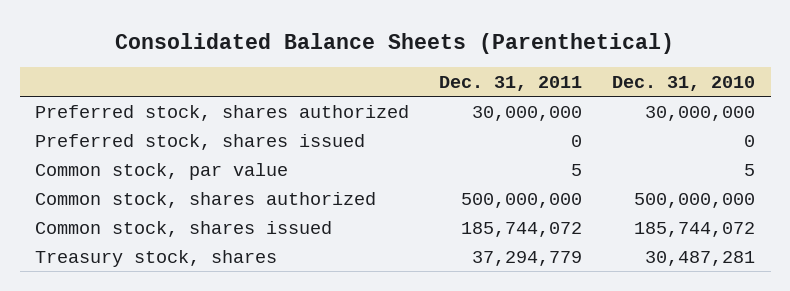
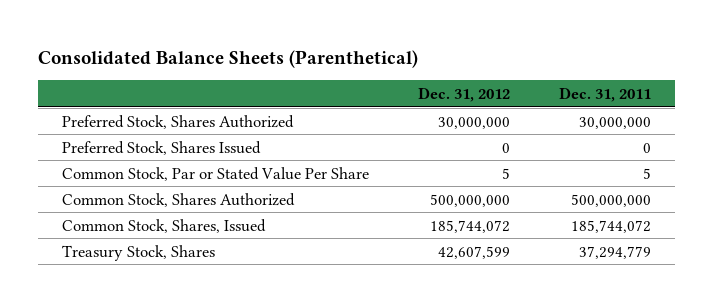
[612,75,756,91] Dec. 31, 2010 -> none
none -> [418,87,511,103] Dec. 31, 2012
[34,104,409,121] Preferred stock, shares authorized -> [62,114,295,129] Preferred Stock, Shares Authorized
[34,133,365,150] Preferred stock, shares issued -> [62,140,262,155] Preferred Stock, Shares Issued
[34,162,288,180] Common stock, par value -> [62,166,370,181] Common Stock, Par or Stated Value Per Share
[34,191,376,208] Common stock, shares authorized -> [62,192,296,207] Common Stock, Shares Authorized
[34,220,332,237] Common stock, shares issued -> [62,218,267,233] Common Stock, Shares, Issued
[34,249,277,267] Treasury stock, shares -> [62,244,216,261] Treasury Stock, Shares

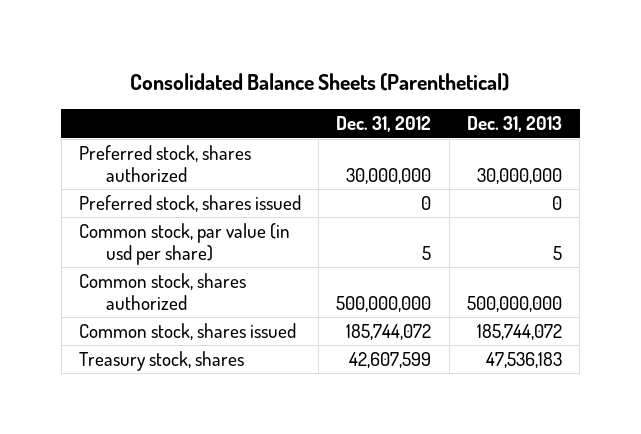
[559,87,652,103] Dec. 31, 2011 -> none
none -> [467,116,563,133] Dec. 31, 2013
[62,114,295,129] Preferred Stock, Shares Authorized -> [78,145,251,182] Preferred stock, shares authorized
[62,140,262,155] Preferred Stock, Shares Issued -> [78,195,301,213] Preferred stock, shares issued
[62,166,370,181] Common Stock, Par or Stated Value Per Share -> [78,223,290,265] Common stock, par value (in usd per share)
[62,192,296,207] Common Stock, Shares Authorized -> [78,273,246,310] Common stock, shares authorized
[62,218,267,233] Common Stock, Shares, Issued -> [78,323,296,341] Common stock, shares issued
[62,244,216,261] Treasury Stock, Shares -> [78,351,244,372] Treasury stock, shares

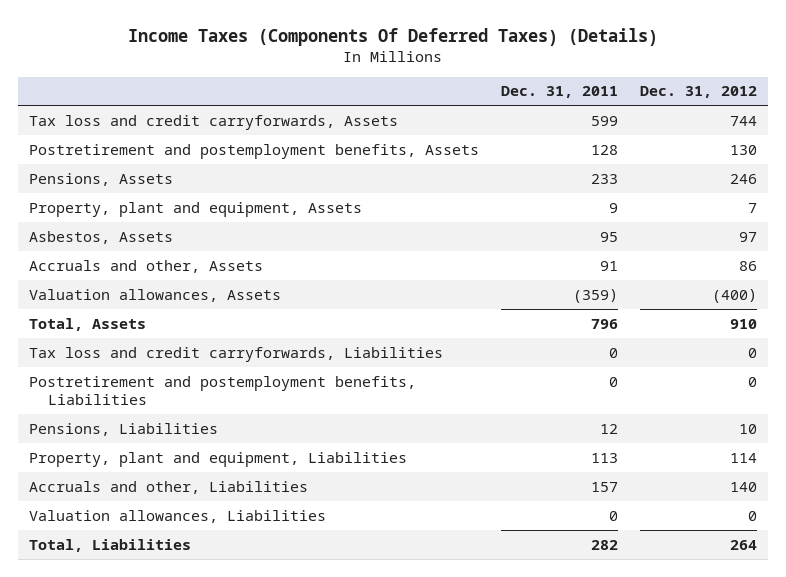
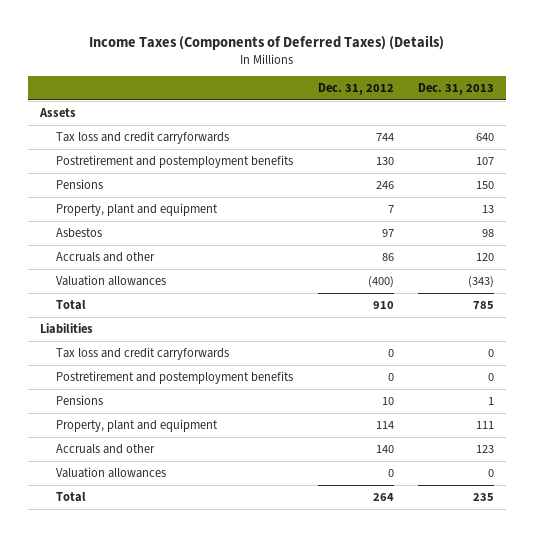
[128,27,659,46] Income Taxes (Components Of Deferred Taxes) (Details) -> [88,34,444,50] Income Taxes (Components of Deferred Taxes) (Details)
[501,86,619,99] Dec. 31, 2011 -> none
none -> [417,83,494,96] Dec. 31, 2013
none -> [38,107,76,117] Assets
[29,114,399,130] Tax loss and credit carryforwards, Assets -> [56,130,230,144] Tax loss and credit carryforwards
[29,143,480,159] Postretirement and postemployment benefits, Assets -> [56,154,294,168] Postretirement and postemployment benefits
[29,172,174,186] Pensions, Assets -> [56,178,104,189] Pensions
[29,201,363,217] Property, plant and equipment, Assets -> [56,202,219,216] Property, plant and equipment
[29,230,174,244] Asbestos, Assets -> [56,227,103,238] Asbestos
[29,259,264,273] Accruals and other, Assets -> [56,251,156,262] Accruals and other
[29,288,282,302] Valuation allowances, Assets -> [56,274,167,286] Valuation allowances
[29,317,147,331] Total, Assets -> [56,299,87,310] Total
none -> [39,322,93,334] Liabilities
[29,346,444,362] Tax loss and credit carryforwards, Liabilities -> [56,346,230,360] Tax loss and credit carryforwards
[29,375,417,405] Postretirement and postemployment benefits, Liabilities -> [56,370,294,384] Postretirement and postemployment benefits
[29,422,219,436] Pensions, Liabilities -> [56,394,104,405] Pensions
[29,451,408,467] Property, plant and equipment, Liabilities -> [56,418,219,432] Property, plant and equipment
[29,480,309,494] Accruals and other, Liabilities -> [56,443,156,454] Accruals and other
[29,509,327,523] Valuation allowances, Liabilities -> [56,466,167,478] Valuation allowances
[29,538,192,552] Total, Liabilities -> [56,491,87,502] Total

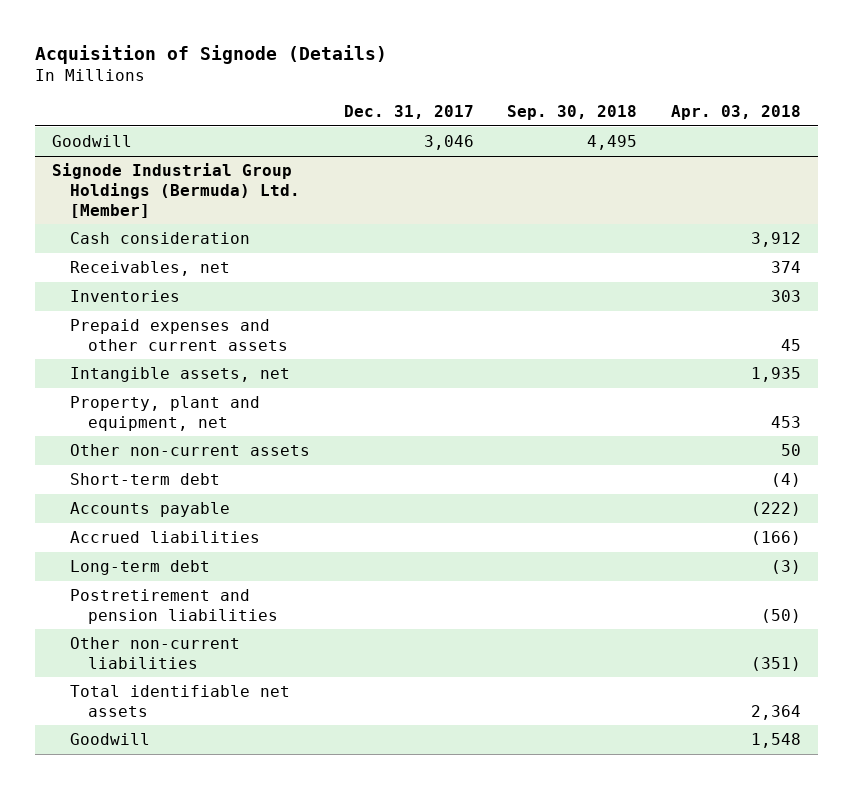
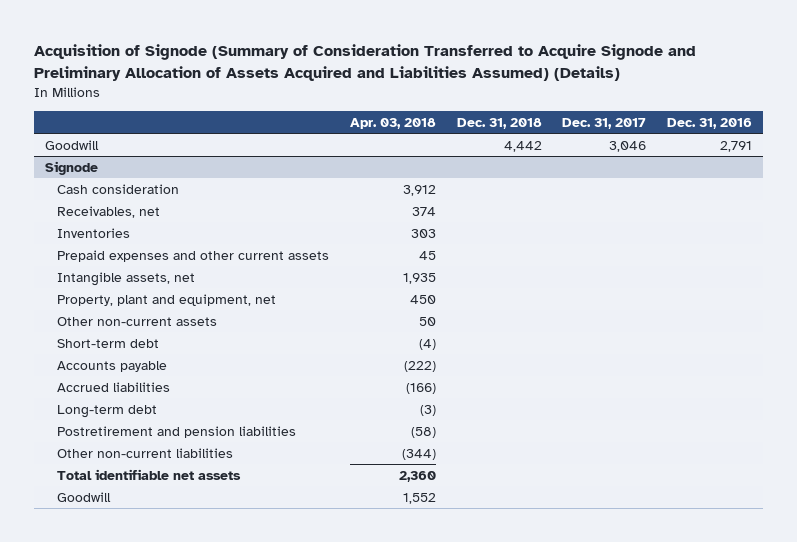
[35,44,388,64] Acquisition of Signode (Details) -> [34,43,697,81] Acquisition of Signode (Summary of Consideration Transferred to Acquire Signode and Preliminary Allocation of Assets Acquired and Liabilities Assumed) (Details)
[507,105,638,121] Sep. 30, 2018 -> none
none -> [456,117,542,129] Dec. 31, 2018
none -> [667,117,753,129] Dec. 31, 2016
[52,163,300,218] Signode Industrial Group Holdings (Bermuda) Ltd. [Member] -> [44,160,98,175] Signode
[770,415,801,428] 453 -> [409,294,436,304] 450
[760,608,801,623] (50) -> [410,426,436,438] (58)
[750,656,801,671] (351) -> [401,448,436,460] (344)
[750,704,801,720] 2,364 -> [398,470,436,482] 2,360
[750,733,801,749] 1,548 -> [402,492,436,504] 1,552

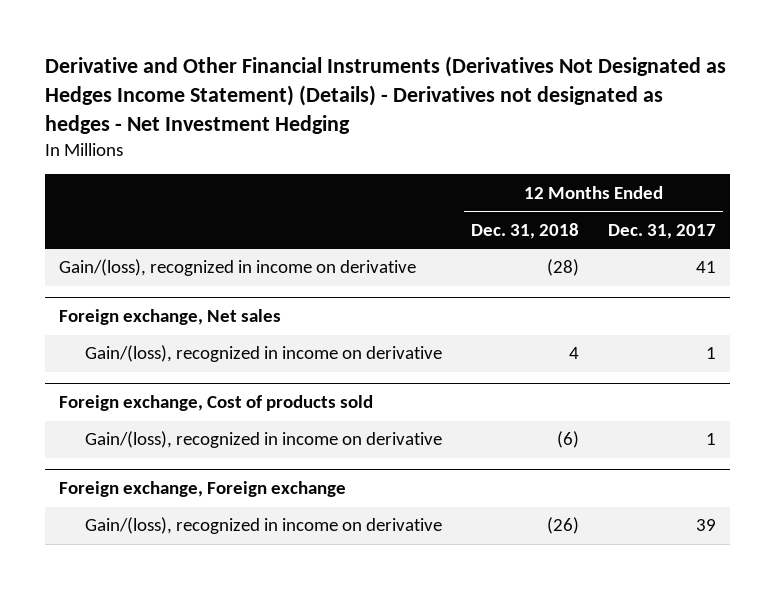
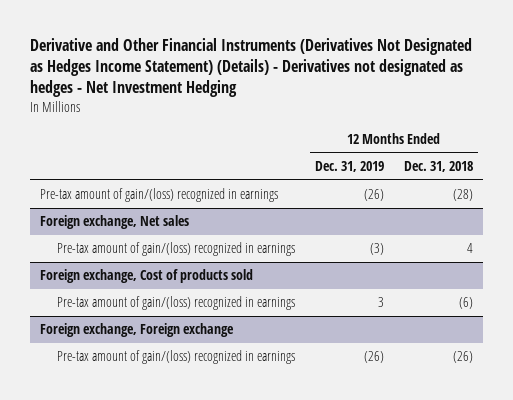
[608,223,717,239] Dec. 31, 2017 -> none
none -> [314,160,384,172] Dec. 31, 2019
[59,259,417,277] Gain/(loss), recognized in income on derivative -> [40,188,279,203] Pre-tax amount of gain/(loss) recognized in earnings
[85,345,443,363] Gain/(loss), recognized in income on derivative -> [57,242,296,257] Pre-tax amount of gain/(loss) recognized in earnings
[85,431,443,449] Gain/(loss), recognized in income on derivative -> [57,296,296,311] Pre-tax amount of gain/(loss) recognized in earnings
[85,517,443,535] Gain/(loss), recognized in income on derivative -> [57,350,296,365] Pre-tax amount of gain/(loss) recognized in earnings

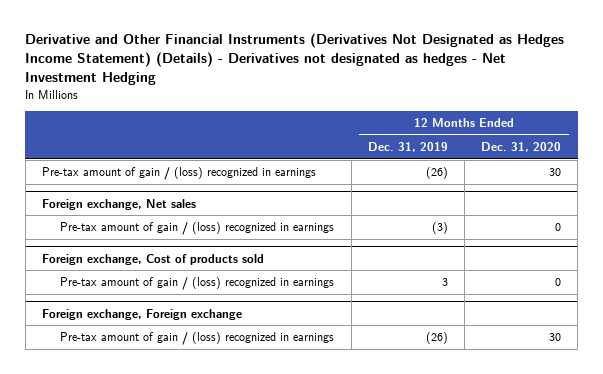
[403,160,473,172] Dec. 31, 2018 -> none
none -> [481,142,562,153] Dec. 31, 2020
[40,188,279,203] Pre-tax amount of gain/(loss) recognized in earnings -> [41,167,316,181] Pre-tax amount of gain / (loss) recognized in earnings
[57,242,296,257] Pre-tax amount of gain/(loss) recognized in earnings -> [60,222,335,236] Pre-tax amount of gain / (loss) recognized in earnings
[57,296,296,311] Pre-tax amount of gain/(loss) recognized in earnings -> [60,277,335,291] Pre-tax amount of gain / (loss) recognized in earnings
[57,350,296,365] Pre-tax amount of gain/(loss) recognized in earnings -> [60,332,335,346] Pre-tax amount of gain / (loss) recognized in earnings

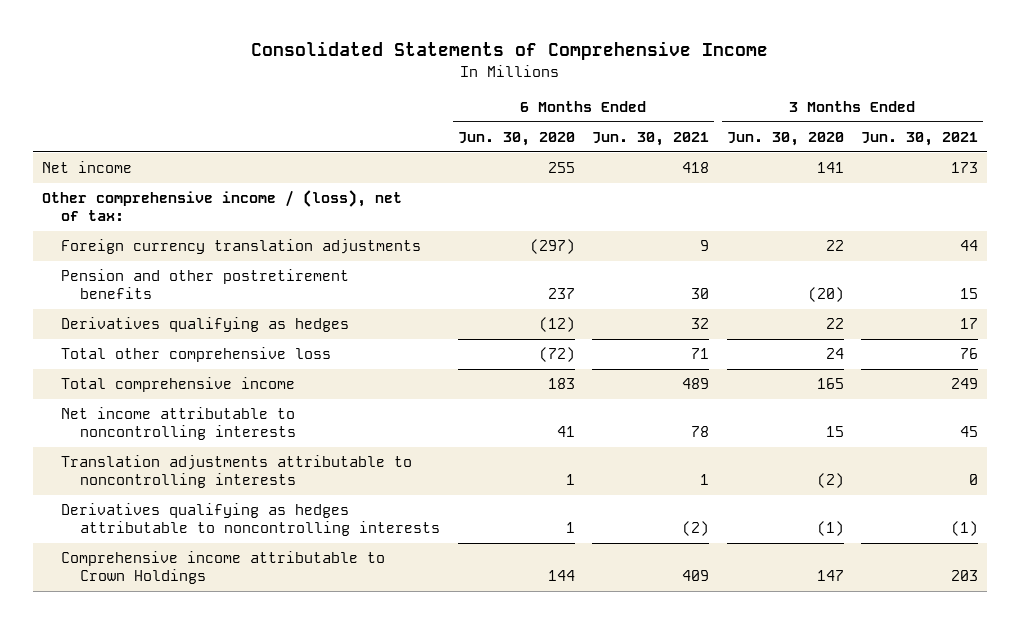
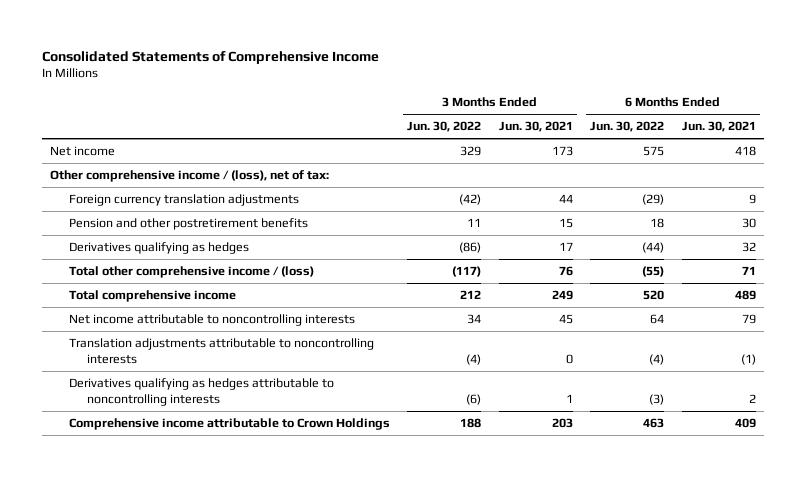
[457,132,575,147] Jun. 30, 2020 -> none
[726,132,844,147] Jun. 30, 2020 -> none
none -> [407,121,482,133] Jun. 30, 2022
none -> [590,121,665,133] Jun. 30, 2022
[60,347,331,363] Total other comprehensive loss -> [68,266,314,279] Total other comprehensive income / (loss)
[691,426,710,438] 78 -> [741,314,756,325] 79
[700,474,710,486] 1 -> [740,354,756,366] (1)
[682,521,710,537] (2) -> [748,394,756,404] 2
[951,521,979,537] (1) -> [565,394,573,404] 1

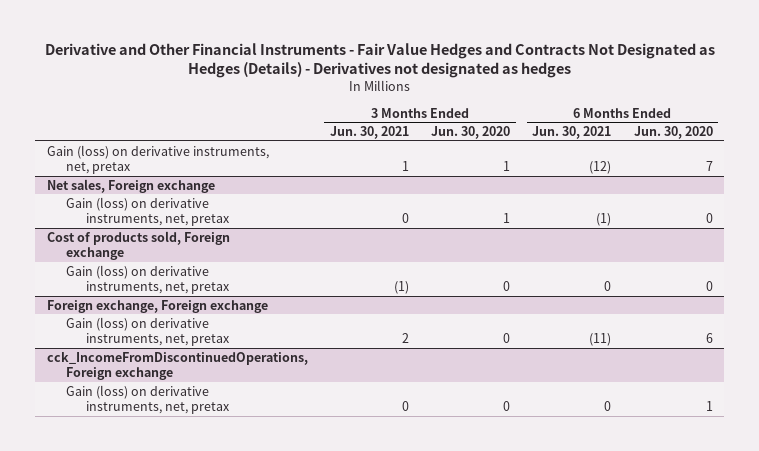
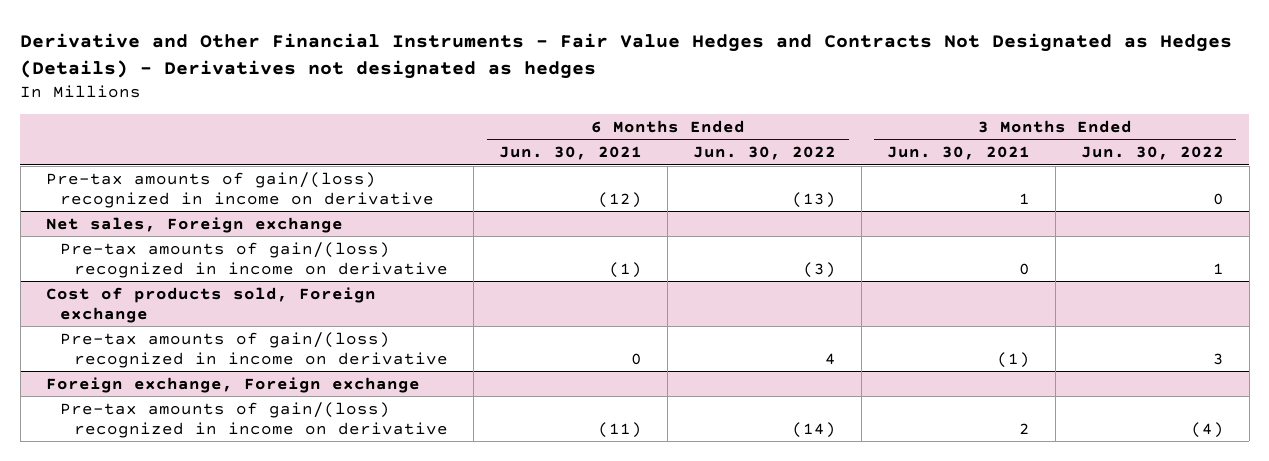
[431,125,511,139] Jun. 30, 2020 -> none
[633,125,713,139] Jun. 30, 2020 -> none
none -> [693,146,837,161] Jun. 30, 2022
none -> [1080,146,1224,161] Jun. 30, 2022
[46,144,269,175] Gain (loss) on derivative instruments, net, pretax -> [45,171,435,208] Pre-tax amounts of gain/(loss) recognized in income on derivative
[66,196,231,227] Gain (loss) on derivative instruments, net, pretax -> [60,241,449,278] Pre-tax amounts of gain/(loss) recognized in income on derivative
[66,264,231,295] Gain (loss) on derivative instruments, net, pretax -> [60,331,449,368] Pre-tax amounts of gain/(loss) recognized in income on derivative
[46,351,308,381] cck_IncomeFromDiscontinuedOperations, Foreign exchange -> none
[66,384,231,415] Gain (loss) on derivative instruments, net, pretax -> none
[66,316,231,347] Gain (loss) on derivative instruments, net, pretax -> [60,401,449,438] Pre-tax amounts of gain/(loss) recognized in income on derivative

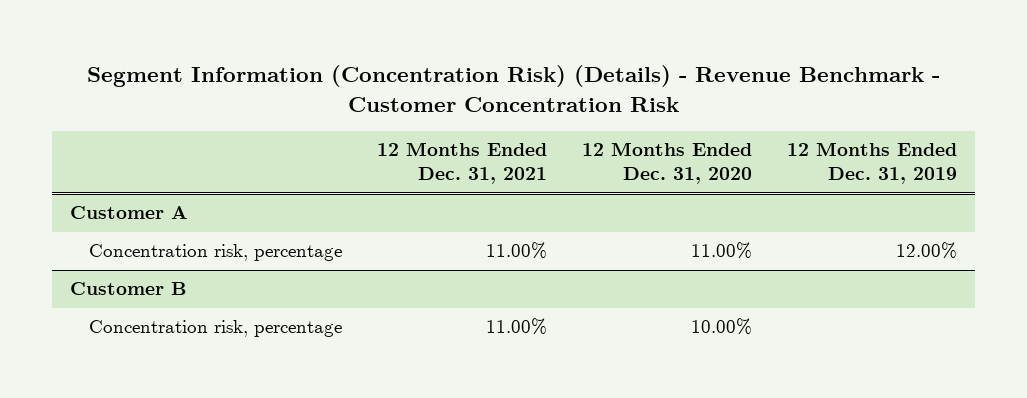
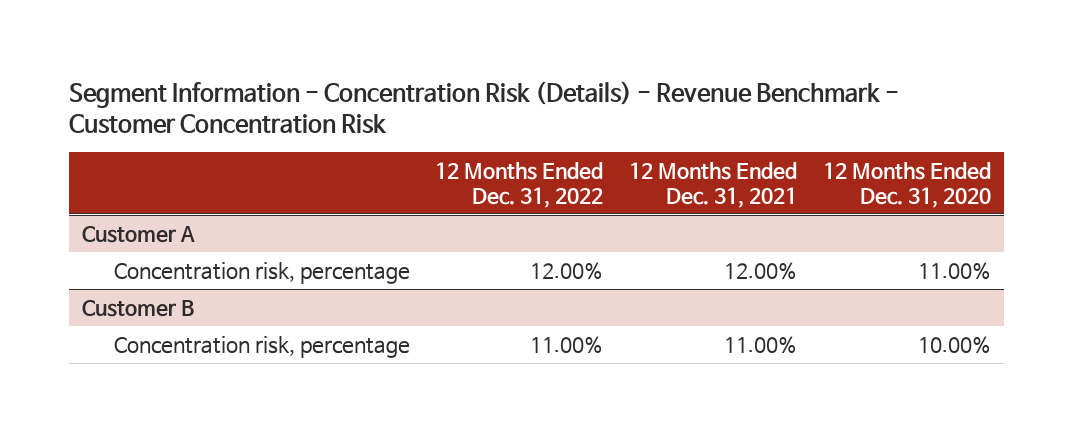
[86,65,940,112] Segment Information (Concentration Risk) (Details) - Revenue Benchmark - Customer Concentration Risk -> [69,80,900,135] Segment Information - Concentration Risk (Details) - Revenue Benchmark - Customer Concentration Risk
[787,142,958,185] 12 Months Ended Dec. 31, 2019 -> none
none -> [435,162,604,208] 12 Months Ended Dec. 31, 2022
[485,242,547,260] 11.00% -> [724,261,798,280] 12.00%

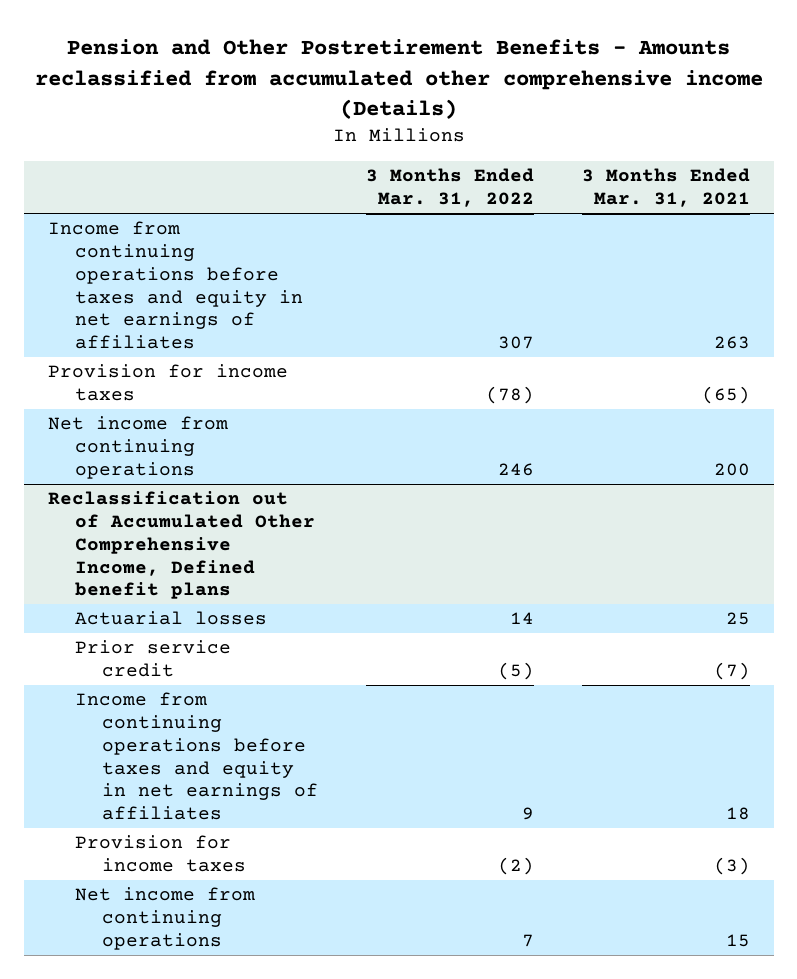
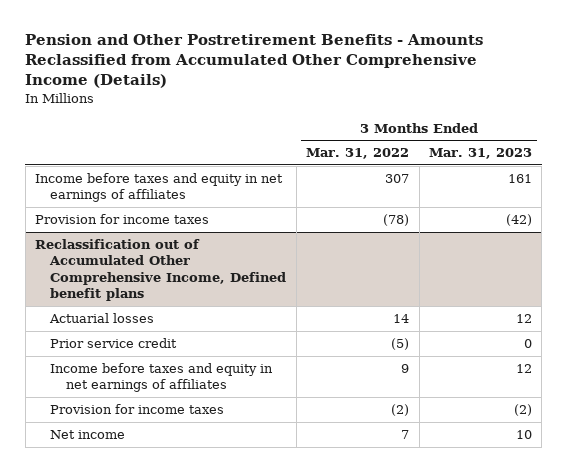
[34,39,763,120] Pension and Other Postretirement Benefits - Amounts reclassified from accumulated other comprehensive income (Details) -> [25,34,484,89] Pension and Other Postretirement Benefits - Amounts Reclassified from Accumulated Other Comprehensive Income (Details)
[581,168,750,208] 3 Months Ended Mar. 31, 2021 -> none
none -> [429,148,533,160] Mar. 31, 2023
[47,221,303,349] Income from continuing operations before taxes and equity in net earnings of affiliates -> [34,172,283,203] Income before taxes and equity in net earnings of affiliates
[47,416,228,479] Net income from continuing operations -> none
[74,692,319,820] Income from continuing operations before taxes and equity in net earnings of affiliates -> [50,362,274,393] Income before taxes and equity in net earnings of affiliates
[74,887,255,950] Net income from continuing operations -> [50,429,126,439] Net income

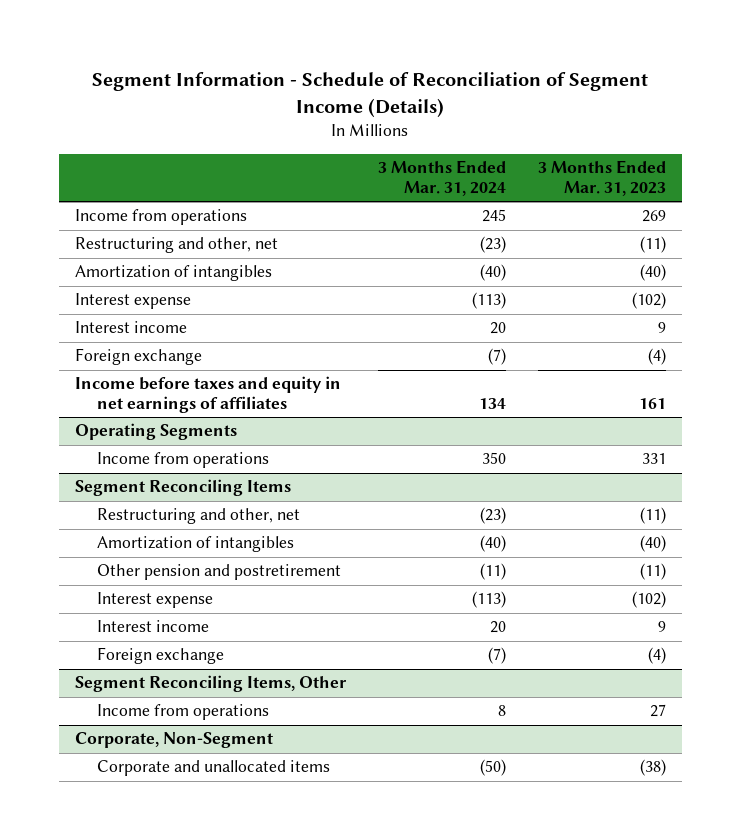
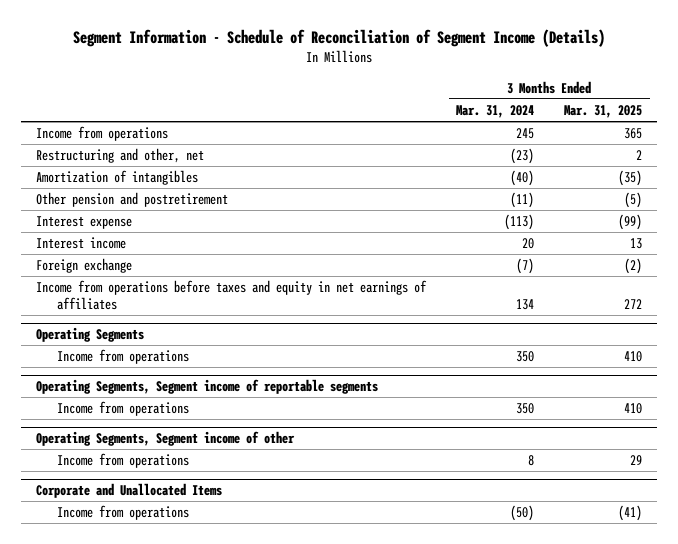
[537,159,666,196] 3 Months Ended Mar. 31, 2023 -> none
none -> [564,104,643,118] Mar. 31, 2025
none -> [36,192,229,208] Other pension and postretirement
[75,376,342,414] Income before taxes and equity in net earnings of affiliates -> [36,280,428,310] Income from operations before taxes and equity in net earnings of affiliates
[75,479,292,497] Segment Reconciling Items -> none
[96,508,300,525] Restructuring and other, net -> none
[96,536,294,553] Amortization of intangibles -> none
[96,564,341,581] Other pension and postretirement -> none
[96,592,213,609] Interest expense -> none
[96,620,209,633] Interest income -> none
[96,647,224,665] Foreign exchange -> none
[75,675,348,693] Segment Reconciling Items, Other -> none
none -> [36,379,379,395] Operating Segments, Segment income of reportable segments
none -> [56,401,189,417] Income from operations
none -> [36,431,296,447] Operating Segments, Segment income of other
[96,760,330,777] Corporate and unallocated items -> none
[75,732,274,749] Corporate, Non-Segment -> [36,483,223,499] Corporate and Unallocated Items
none -> [56,505,189,521] Income from operations

